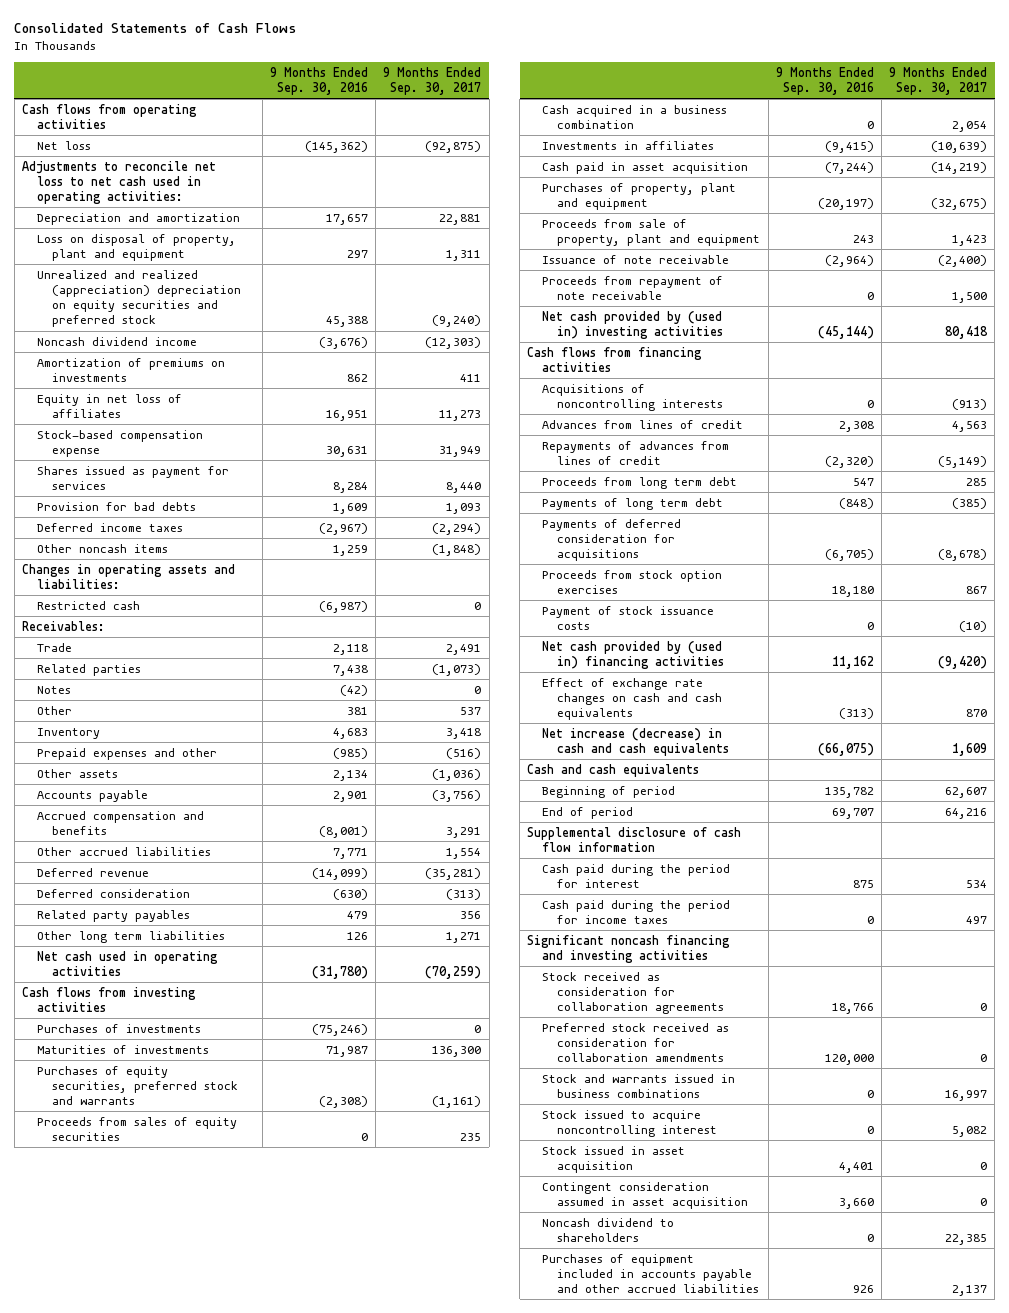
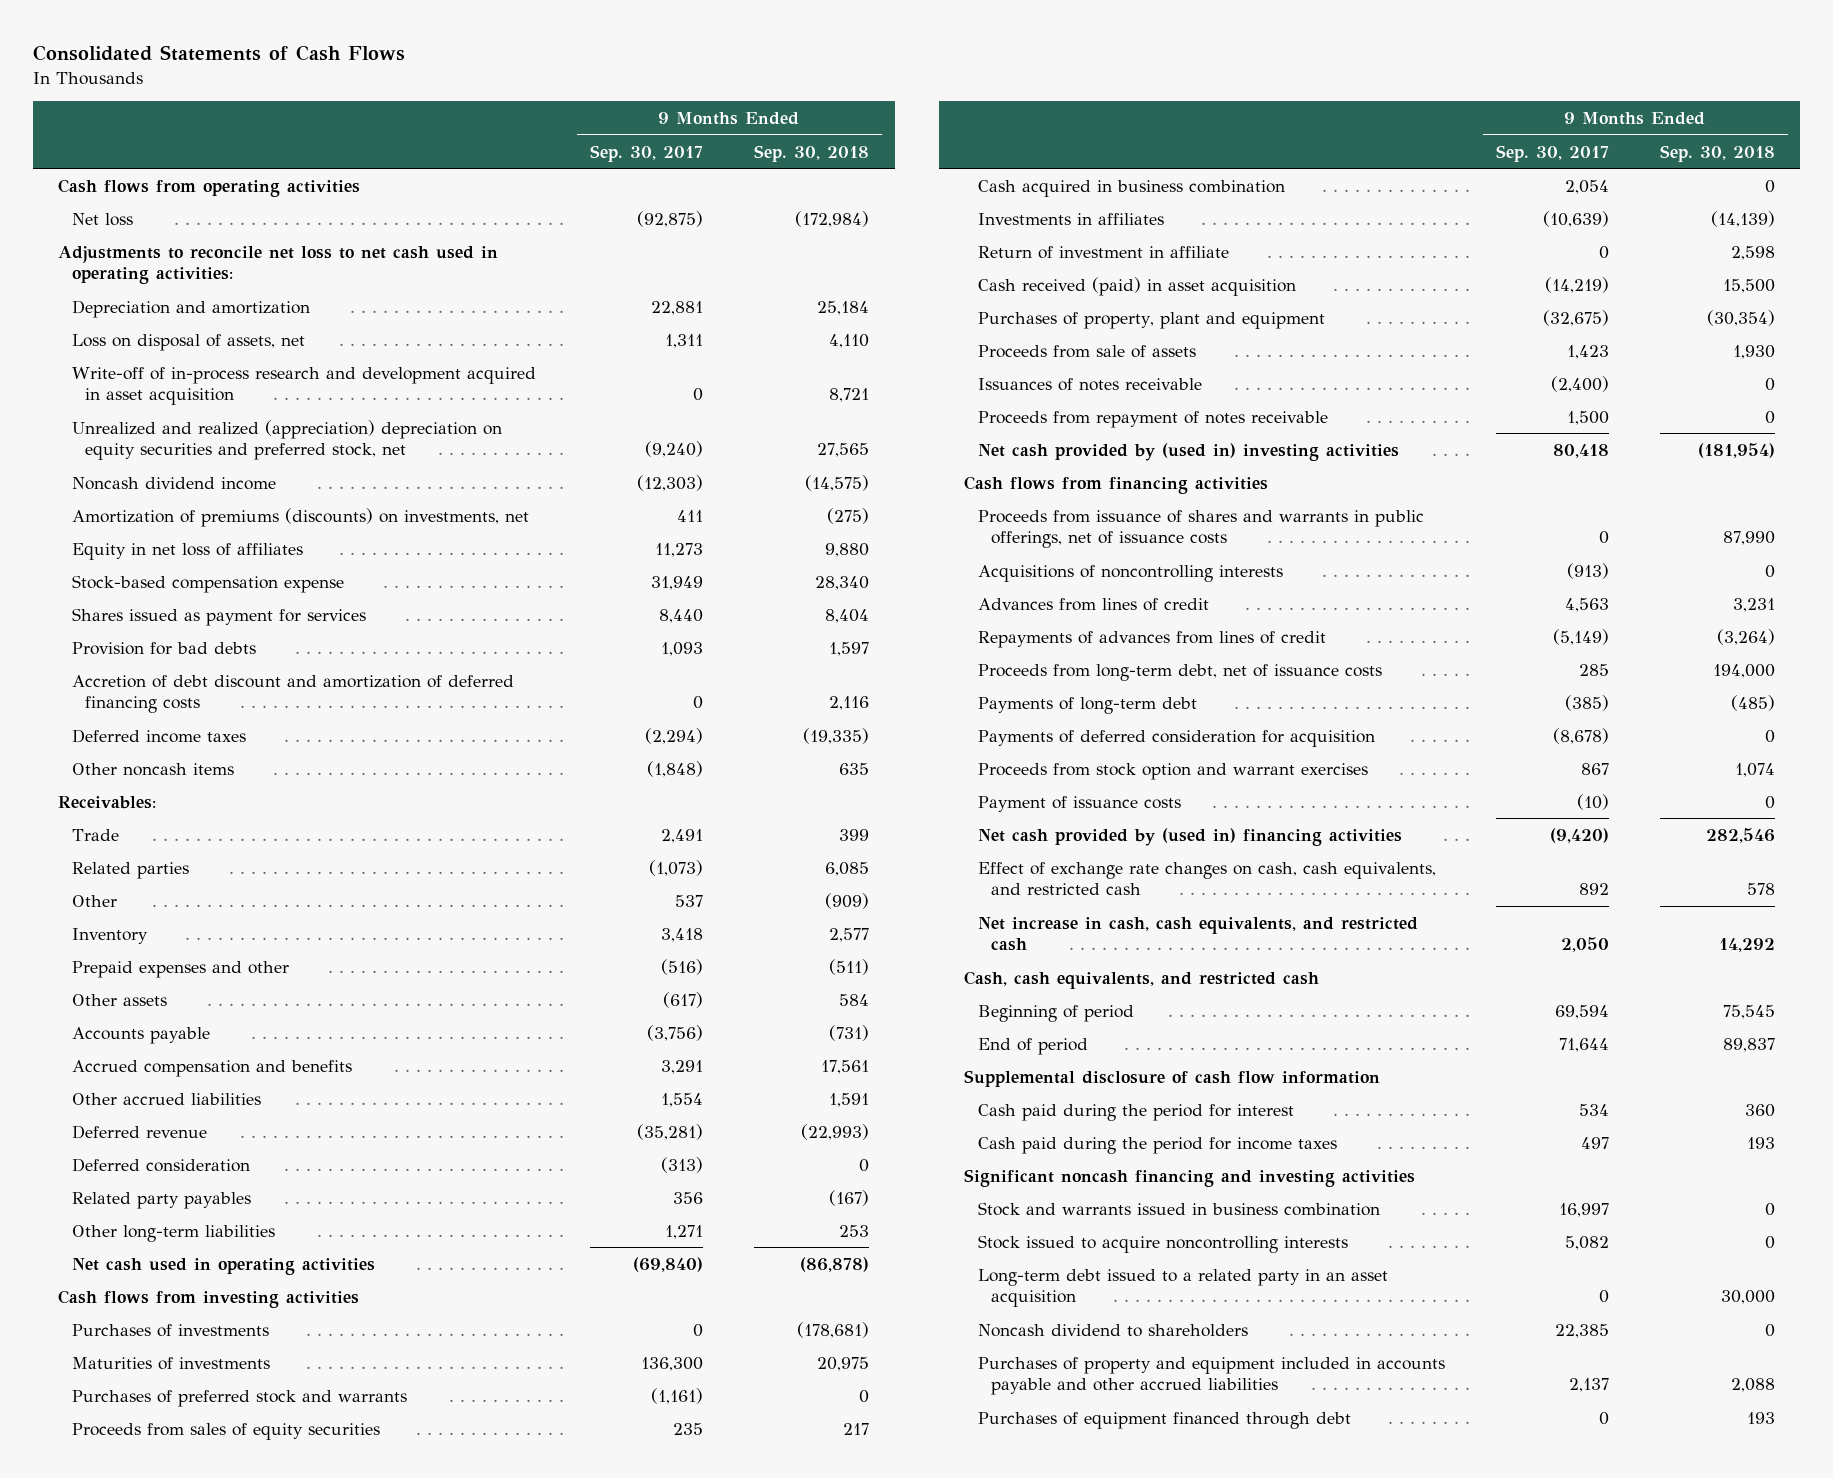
[270,66,369,95] 9 Months Ended Sep. 30, 2016 -> none
none -> [754,144,870,162] Sep. 30, 2018
[36,233,236,261] Loss on disposal of property, plant and equipment -> [71,333,305,351] Loss on disposal of assets, net
none -> [71,366,536,406] Write-off of in-process research and development acquired in asset acquisition
[36,269,241,328] Unrealized and realized (appreciation) depreciation on equity securities and preferred stock -> [71,419,502,461] Unrealized and realized (appreciation) depreciation on equity securities and preferred stock, net
[36,357,225,382] Amortization of premiums on investments -> [71,507,529,527] Amortization of premiums (discounts) on investments, net
none -> [71,674,514,714] Accretion of debt discount and amortization of deferred financing costs
[21,563,235,589] Changes in operating assets and liabilities: -> none
[36,600,140,610] Restricted cash -> none
[36,685,71,694] Notes -> none
[432,768,482,781] (1,036) -> [662,991,703,1008] (617)
[36,930,225,943] Other long term liabilities -> [71,1224,275,1242] Other long-term liabilities
[425,965,482,979] (70,259) -> [632,1256,703,1272] (69,840)
[36,1065,238,1106] Purchases of equity securities, preferred stock and warrants -> [71,1389,407,1407] Purchases of preferred stock and warrants
[542,104,728,129] Cash acquired in a business combination -> [977,179,1285,197] Cash acquired in business combination
none -> [977,245,1229,259] Return of investment in affiliate
[542,161,749,174] Cash paid in asset acquisition -> [977,276,1296,296] Cash received (paid) in asset acquisition
[542,218,761,246] Proceeds from sale of property, plant and equipment -> [977,344,1196,358] Proceeds from sale of assets
[542,254,730,264] Issuance of note receivable -> [977,377,1202,391] Issuances of notes receivable
[542,275,724,300] Proceeds from repayment of note receivable -> [977,410,1328,428] Proceeds from repayment of notes receivable
none -> [977,509,1424,549] Proceeds from issuance of shares and warrants in public offerings, net of issuance costs
[542,476,738,489] Proceeds from long term debt -> [977,663,1382,681] Proceeds from long-term debt, net of issuance costs
[542,497,724,510] Payments of long term debt -> [977,696,1197,714] Payments of long-term debt
[542,518,682,562] Payments of deferred consideration for acquisitions -> [977,729,1375,747] Payments of deferred consideration for acquisition
[542,569,723,594] Proceeds from stock option exercises -> [977,762,1368,780] Proceeds from stock option and warrant exercises
[542,605,715,630] Payment of stock issuance costs -> [977,795,1181,812] Payment of issuance costs
[542,677,723,721] Effect of exchange rate changes on cash and cash equivalents -> [977,861,1436,896] Effect of exchange rate changes on cash, cash equivalents, and restricted cash
[966,709,988,718] 870 -> [1578,883,1609,896] 892
[542,727,730,756] Net increase (decrease) in cash and cash equivalents -> [977,916,1418,952] Net increase in cash, cash equivalents, and restricted cash
[952,742,988,756] 1,609 -> [1560,937,1609,953] 2,050
[527,763,700,777] Cash and cash equivalents -> [964,970,1320,989] Cash, cash equivalents, and restricted cash
[945,786,988,798] 62,607 -> [1554,1004,1609,1019] 69,594
[945,807,988,819] 64,216 -> [1558,1037,1609,1052] 71,644
[542,971,725,1015] Stock received as consideration for collaboration agreements -> none
[542,1022,730,1063] Preferred stock received as consideration for collaboration amendments -> none
[542,1145,686,1173] Stock issued in asset acquisition -> none
[542,1181,749,1209] Contingent consideration assumed in asset acquisition -> none
[542,1073,736,1098] Stock and warrants issued in business combinations -> [977,1201,1380,1216] Stock and warrants issued in business combination
[542,1109,718,1137] Stock issued to acquire noncontrolling interest -> [977,1234,1348,1253] Stock issued to acquire noncontrolling interests
none -> [977,1268,1388,1308] Long-term debt issued to a related party in an asset acquisition
[542,1253,760,1294] Purchases of equipment included in accounts payable and other accrued liabilities -> [977,1356,1445,1396] Purchases of property and equipment included in accounts payable and other accrued liabilities
none -> [977,1411,1351,1429] Purchases of equipment financed through debt

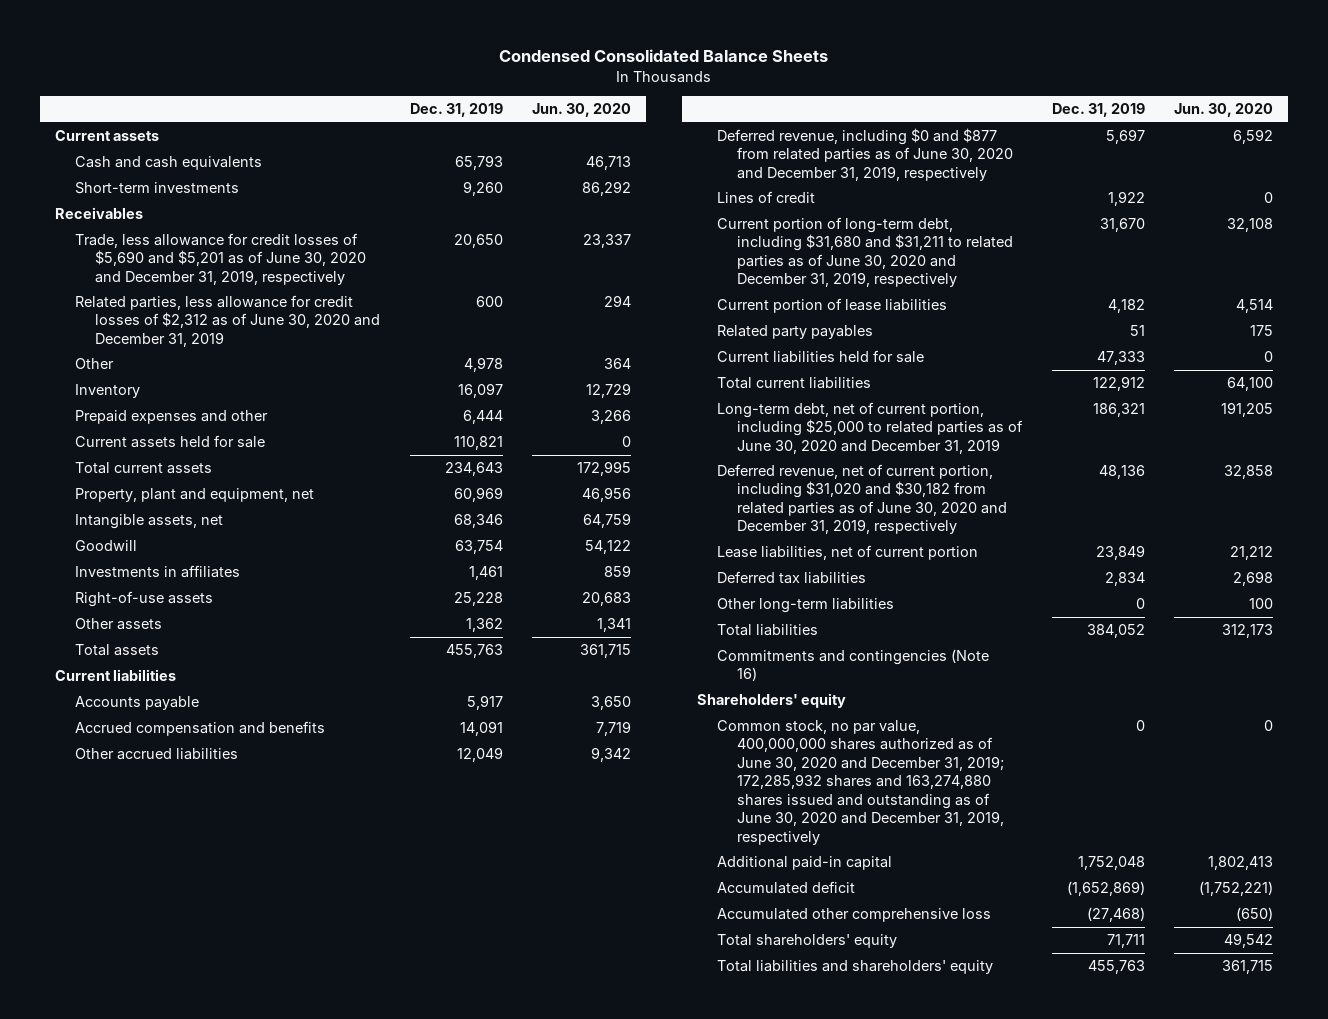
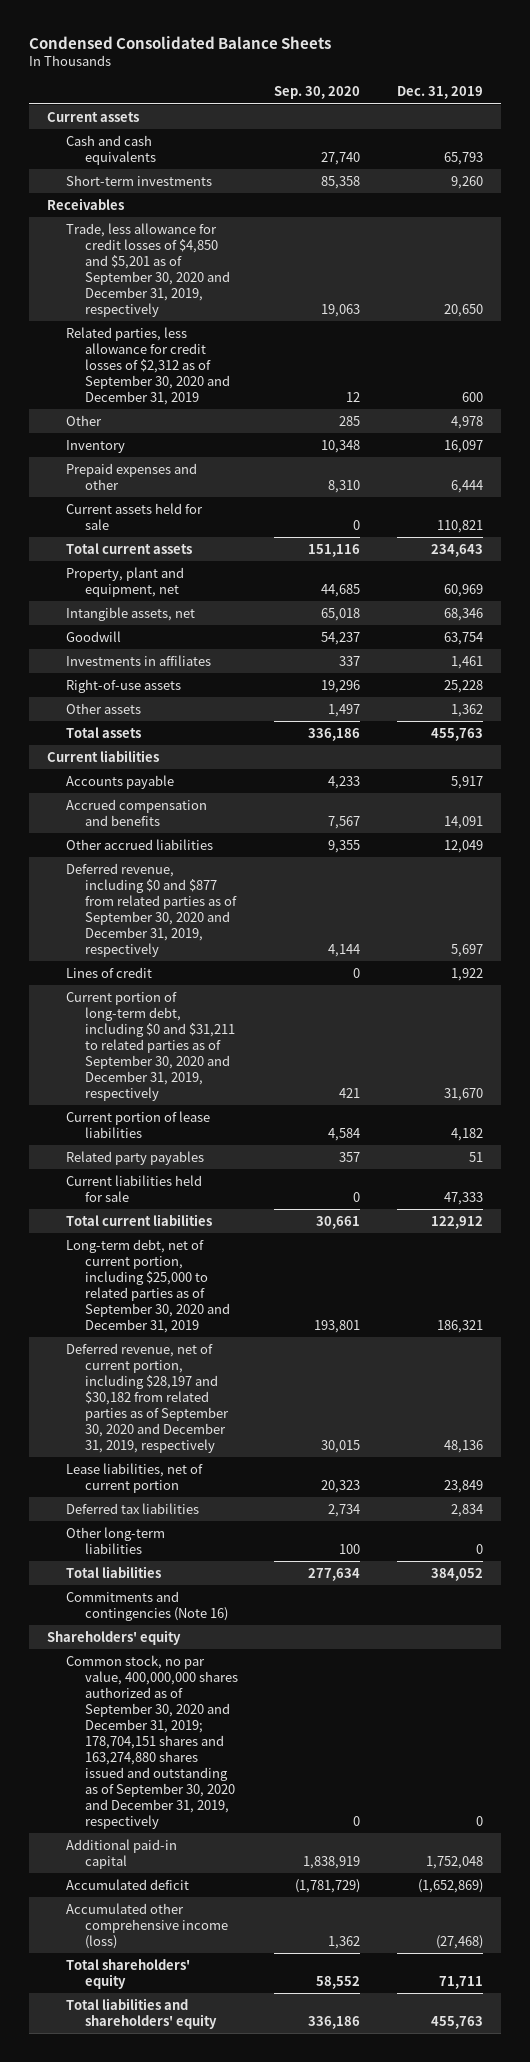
[532,103,632,118] Jun. 30, 2020 -> none
none -> [274,86,361,100] Sep. 30, 2020
[74,233,366,285] Trade, less allowance for credit losses of $5,690 and $5,201 as of June 30, 2020 and December 31, 2019, respectively -> [66,222,230,317] Trade, less allowance for credit losses of $4,850 and $5,201 as of September 30, 2020 and December 31, 2019, respectively
[74,295,380,347] Related parties, less allowance for credit losses of $2,312 as of June 30, 2020 and December 31, 2019 -> [66,326,230,405] Related parties, less allowance for credit losses of $2,312 as of September 30, 2020 and December 31, 2019
[716,128,1013,181] Deferred revenue, including $0 and $877 from related parties as of June 30, 2020 and December 31, 2019, respectively -> [66,862,237,957] Deferred revenue, including $0 and $877 from related parties as of September 30, 2020 and December 31, 2019, respectively
[716,217,1013,288] Current portion of long-term debt, including $31,680 and $31,211 to related parties as of June 30, 2020 and December 31, 2019, respectively -> [66,991,235,1101] Current portion of long-term debt, including $0 and $31,211 to related parties as of September 30, 2020 and December 31, 2019, respectively
[716,402,1023,454] Long-term debt, net of current portion, including $25,000 to related parties as of June 30, 2020 and December 31, 2019 -> [66,1238,230,1333] Long-term debt, net of current portion, including $25,000 to related parties as of September 30, 2020 and December 31, 2019
[716,464,1007,535] Deferred revenue, net of current portion, including $31,020 and $30,182 from related parties as of June 30, 2020 and December 31, 2019, respectively -> [66,1342,229,1453] Deferred revenue, net of current portion, including $28,197 and $30,182 from related parties as of September 30, 2020 and December 31, 2019, respectively
[716,720,1004,845] Common stock, no par value, 400,000,000 shares authorized as of June 30, 2020 and December 31, 2019; 172,285,932 shares and 163,274,880 shares issued and outstanding as of June 30, 2020 and December 31, 2019, respectively -> [66,1654,238,1829] Common stock, no par value, 400,000,000 shares authorized as of September 30, 2020 and December 31, 2019; 178,704,151 shares and 163,274,880 shares issued and outstanding as of September 30, 2020 and December 31, 2019, respectively
[716,908,991,923] Accumulated other comprehensive loss -> [66,1902,228,1949] Accumulated other comprehensive income (loss)

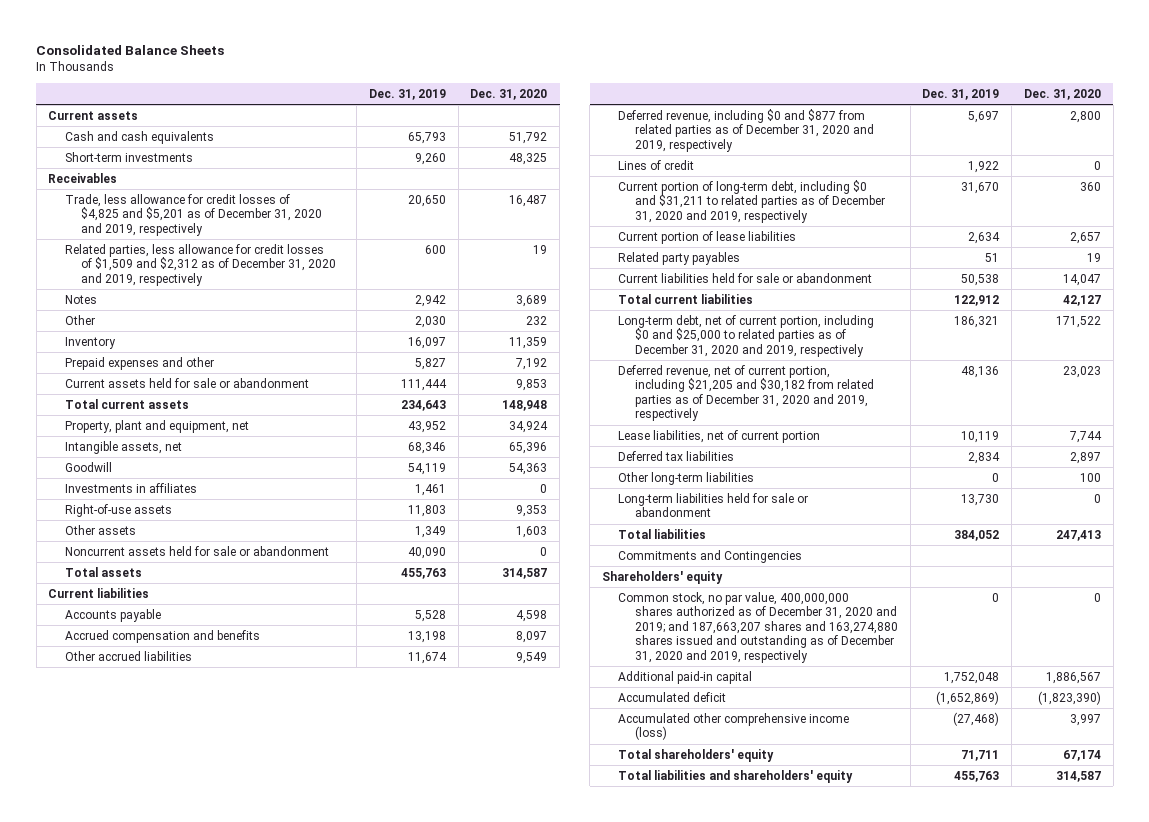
[28,36,331,50] Condensed Consolidated Balance Sheets -> [36,44,225,55] Consolidated Balance Sheets
[274,86,361,100] Sep. 30, 2020 -> none
none -> [470,88,548,100] Dec. 31, 2020
[66,222,230,317] Trade, less allowance for credit losses of $4,850 and $5,201 as of September 30, 2020 and December 31, 2019, respectively -> [64,193,323,236] Trade, less allowance for credit losses of $4,825 and $5,201 as of December 31, 2020 and 2019, respectively
[66,326,230,405] Related parties, less allowance for credit losses of $2,312 as of September 30, 2020 and December 31, 2019 -> [64,243,337,286] Related parties, less allowance for credit losses of $1,509 and $2,312 as of December 31, 2020 and 2019, respectively
none -> [64,294,97,304] Notes
[450,415,483,429] 4,978 -> [414,315,446,328] 2,030
[450,479,483,493] 6,444 -> [414,357,446,370] 5,827
[66,502,204,530] Current assets held for sale -> [64,377,309,388] Current assets held for sale or abandonment
[436,519,483,533] 110,821 -> [400,378,447,391] 111,444
[443,583,483,597] 60,969 -> [407,420,446,433] 43,952
[443,631,483,645] 63,754 -> [407,462,446,475] 54,119
[443,679,483,693] 25,228 -> [407,504,446,517] 11,803
[450,703,483,717] 1,362 -> [414,525,446,538] 1,349
none -> [64,545,329,556] Noncurrent assets held for sale or abandonment
[450,775,483,789] 5,917 -> [414,609,446,622] 5,528
[443,815,483,829] 14,091 -> [407,630,446,643] 13,198
[443,839,483,853] 12,049 -> [407,651,447,664] 11,674
[66,862,237,957] Deferred revenue, including $0 and $877 from related parties as of September 30, 2020 and December 31, 2019, respectively -> [618,108,874,152] Deferred revenue, including $0 and $877 from related parties as of December 31, 2020 and 2019, respectively
[66,991,235,1101] Current portion of long-term debt, including $0 and $31,211 to related parties as of September 30, 2020 and December 31, 2019, respectively -> [618,179,885,223] Current portion of long-term debt, including $0 and $31,211 to related parties as of December 31, 2020 and 2019, respectively
[450,1127,483,1141] 4,182 -> [968,231,1001,244] 2,634
[66,1174,203,1202] Current liabilities held for sale -> [618,272,873,283] Current liabilities held for sale or abandonment
[443,1191,483,1205] 47,333 -> [961,273,1000,286] 50,538
[66,1238,230,1333] Long-term debt, net of current portion, including $25,000 to related parties as of September 30, 2020 and December 31, 2019 -> [618,314,875,357] Long-term debt, net of current portion, including $0 and $25,000 to related parties as of December 31, 2020 and 2019, respectively
[66,1342,229,1453] Deferred revenue, net of current portion, including $28,197 and $30,182 from related parties as of September 30, 2020 and December 31, 2019, respectively -> [618,364,874,422] Deferred revenue, net of current portion, including $21,205 and $30,182 from related parties as of December 31, 2020 and 2019, respectively
[443,1479,483,1493] 23,849 -> [961,430,1000,443] 10,119
none -> [618,492,809,518] Long-term liabilities held for sale or abandonment
[66,1590,228,1621] Commitments and contingencies (Note 16) -> [618,549,803,563] Commitments and Contingencies
[66,1654,238,1829] Common stock, no par value, 400,000,000 shares authorized as of September 30, 2020 and December 31, 2019; 178,704,151 shares and 163,274,880 shares issued and outstanding as of September 30, 2020 and December 31, 2019, respectively -> [618,591,898,663] Common stock, no par value, 400,000,000 shares authorized as of December 31, 2020 and 2019; and 187,663,207 shares and 163,274,880 shares issued and outstanding as of December 31, 2020 and 2019, respectively

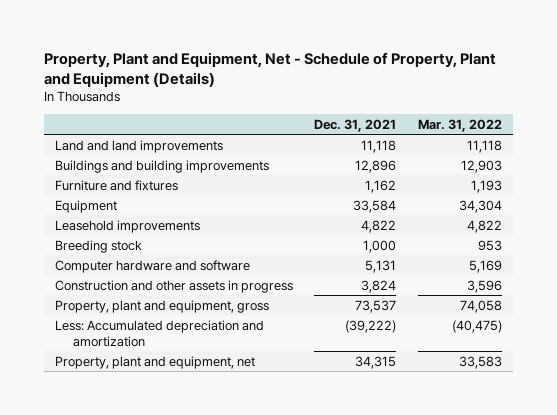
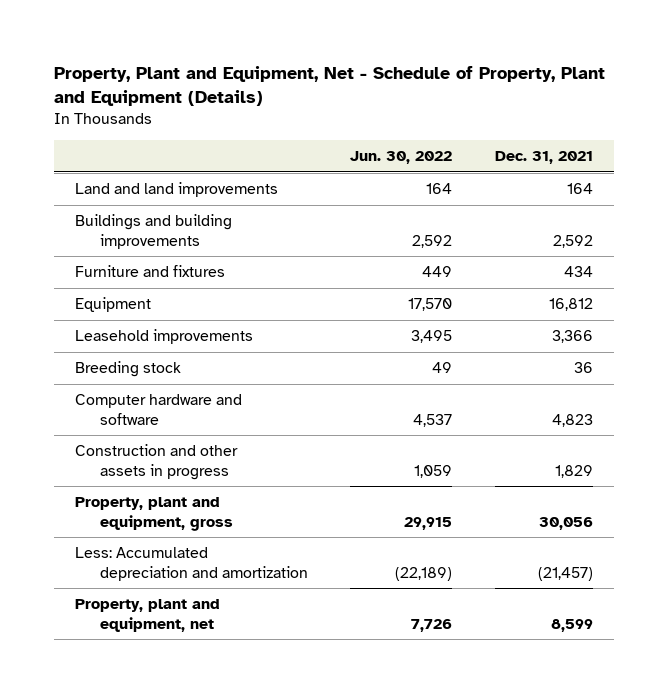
[418,118,503,132] Mar. 31, 2022 -> none
none -> [350,151,453,165] Jun. 30, 2022
[361,139,397,153] 11,118 -> [566,183,593,195] 164
[355,159,397,173] 12,896 -> [552,234,593,248] 2,592
[365,179,397,193] 1,162 -> [563,266,593,278] 434
[353,199,397,213] 33,584 -> [548,298,593,312] 16,812
[361,219,397,233] 4,822 -> [551,330,593,344] 3,366
[363,239,397,253] 1,000 -> [573,362,593,374] 36
[365,259,397,273] 5,131 -> [551,413,593,427] 4,823
[361,279,397,293] 3,824 -> [554,464,593,478] 1,829
[355,299,397,313] 73,537 -> [538,516,593,530] 30,056
[345,319,397,333] (39,222) -> [537,566,593,581] (21,457)
[355,355,397,369] 34,315 -> [550,618,593,632] 8,599

